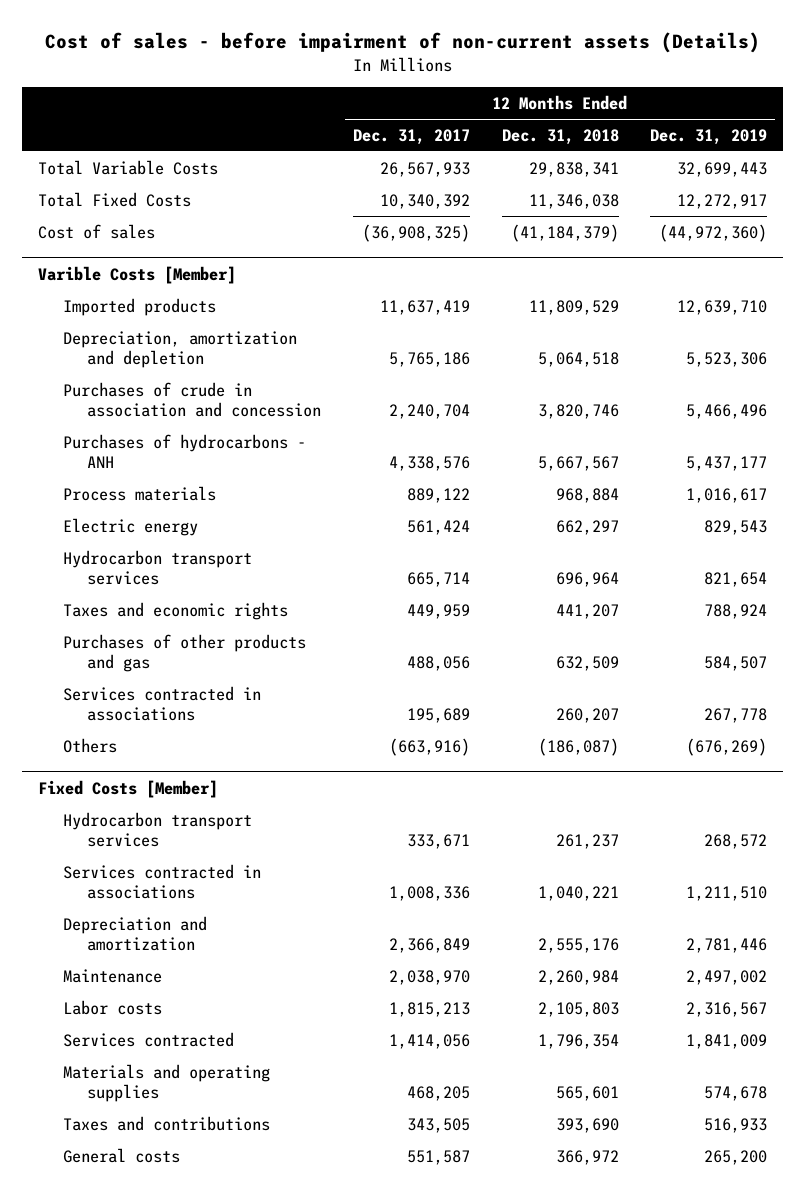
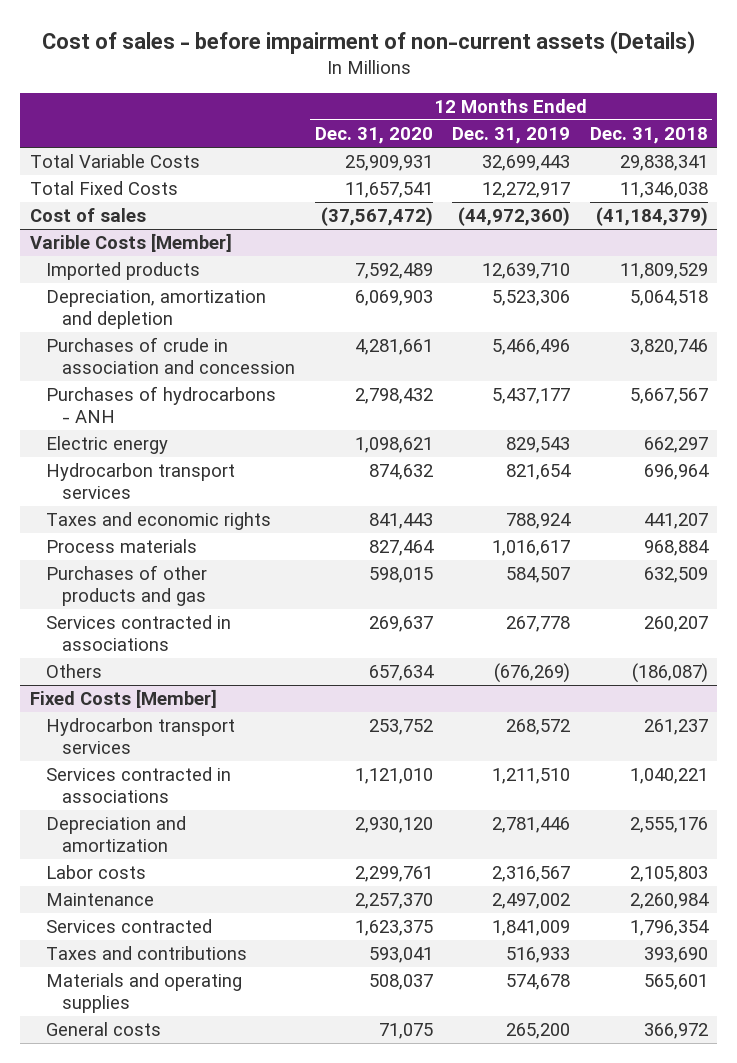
[352,128,470,145] Dec. 31, 2017 -> none
none -> [314,127,433,145] Dec. 31, 2020
[62,485,216,501] Process materials -> [46,539,198,554] Process materials
[62,968,162,983] Maintenance -> [46,893,155,907] Maintenance
[62,1063,270,1102] Materials and operating supplies -> [46,973,243,1014] Materials and operating supplies

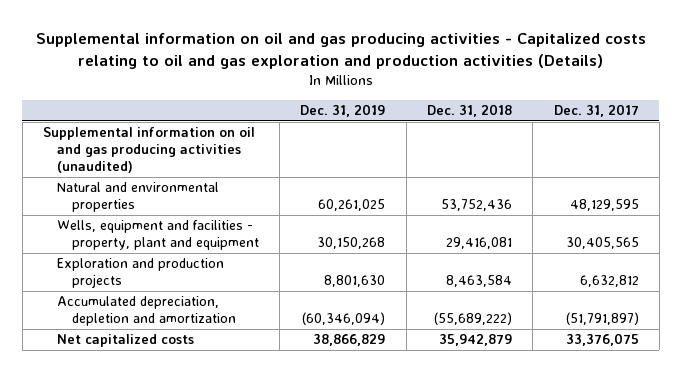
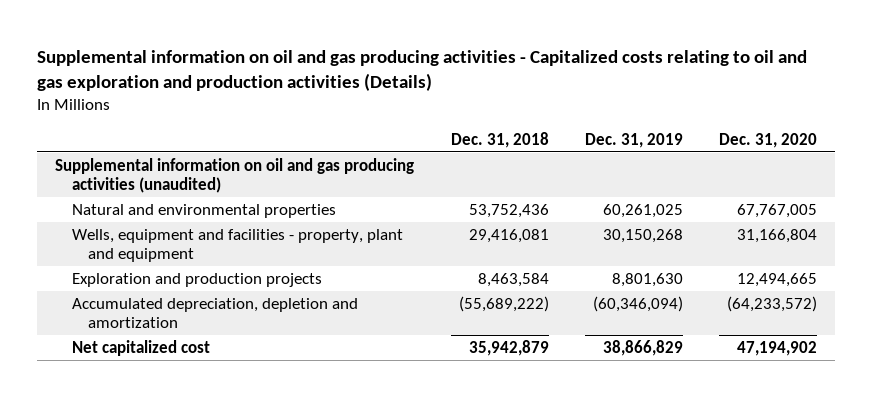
[553,103,639,117] Dec. 31, 2017 -> none
none -> [718,132,817,148] Dec. 31, 2020
[57,334,195,348] Net capitalized costs -> [71,339,210,356] Net capitalized cost

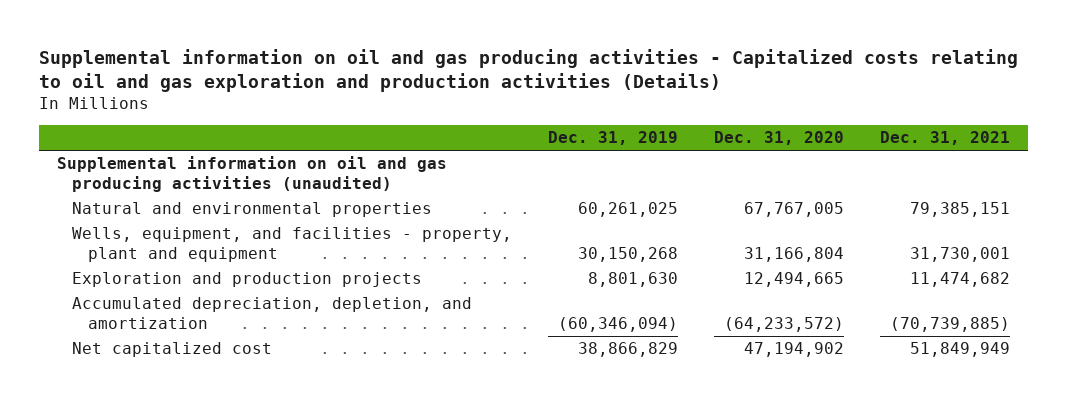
[450,131,549,148] Dec. 31, 2018 -> none
none -> [879,131,1010,146] Dec. 31, 2021
[71,228,403,263] Wells, equipment and facilities - property, plant and equipment -> [72,227,513,263] Wells, equipment, and facilities - property, plant and equipment
[71,297,358,329] Accumulated depreciation, depletion and amortization -> [72,297,473,330] Accumulated depreciation, depletion, and amortization

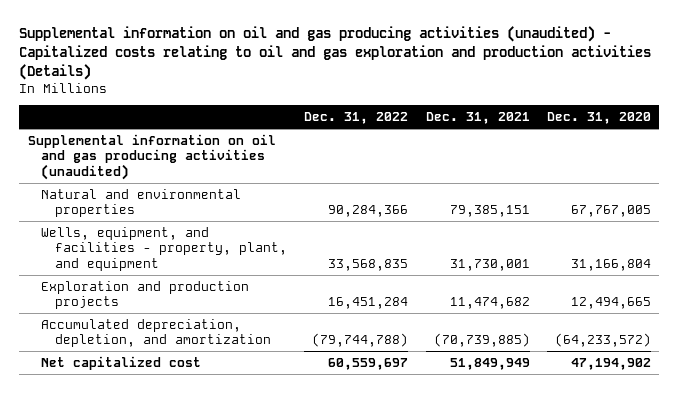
[39,48,1019,92] Supplemental information on oil and gas producing activities - Capitalized costs relating to oil and gas exploration and production activities (Details) -> [18,26,651,81] Supplemental information on oil and gas producing activities (unaudited) - Capitalized costs relating to oil and gas exploration and production activities (Details)
[548,131,679,146] Dec. 31, 2019 -> none
none -> [304,112,409,125] Dec. 31, 2022
[72,227,513,263] Wells, equipment, and facilities - property, plant and equipment -> [41,226,288,272] Wells, equipment, and facilities - property, plant, and equipment

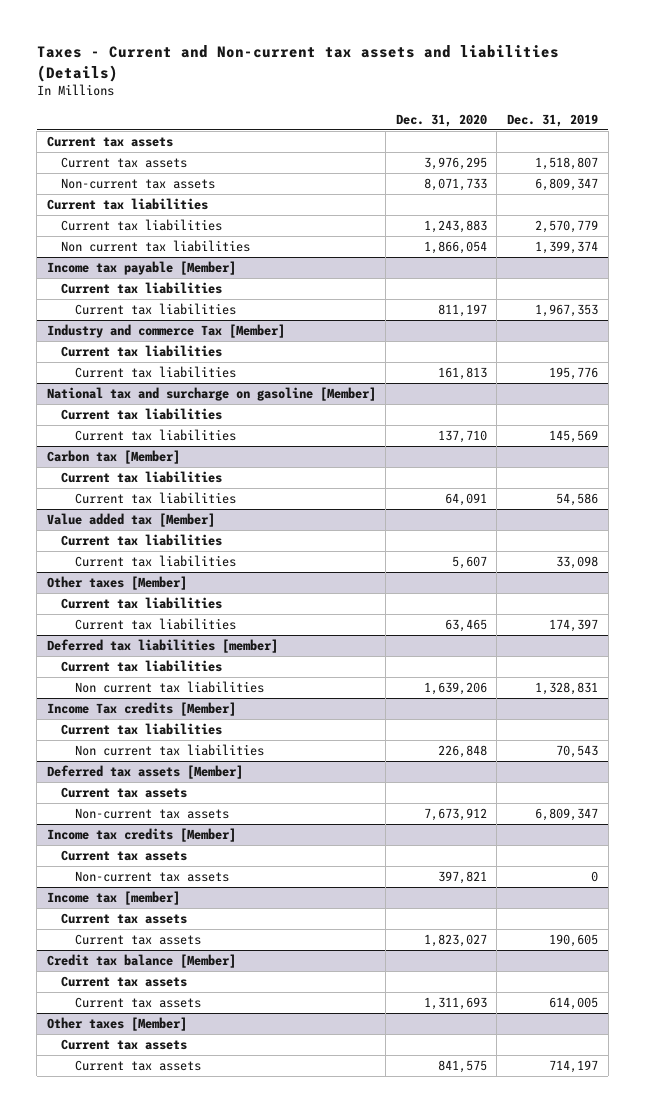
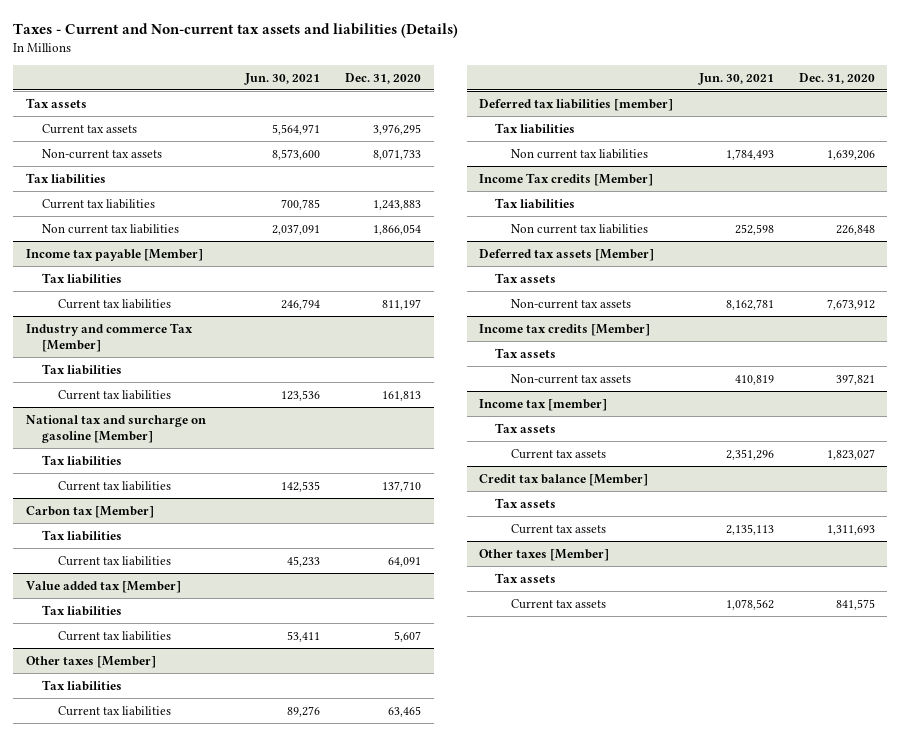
[507,113,599,127] Dec. 31, 2019 -> none
none -> [244,72,321,85] Jun. 30, 2021
[46,136,173,148] Current tax assets -> [26,97,88,108] Tax assets
[46,198,208,211] Current tax liabilities -> [26,172,107,184] Tax liabilities
[60,282,222,295] Current tax liabilities -> [41,272,122,284] Tax liabilities
[60,345,222,358] Current tax liabilities -> [41,363,122,375] Tax liabilities
[60,408,222,421] Current tax liabilities -> [41,454,122,466] Tax liabilities
[60,471,222,484] Current tax liabilities -> [41,529,122,541] Tax liabilities
[60,534,222,547] Current tax liabilities -> [41,604,122,616] Tax liabilities
[60,597,222,610] Current tax liabilities -> [41,679,122,691] Tax liabilities
[60,660,222,673] Current tax liabilities -> [495,122,576,134] Tax liabilities
[60,723,222,736] Current tax liabilities -> [495,197,576,209] Tax liabilities
[60,787,187,799] Current tax assets -> [495,272,557,283] Tax assets
[60,850,187,862] Current tax assets -> [495,347,557,358] Tax assets
[60,913,187,925] Current tax assets -> [495,422,557,433] Tax assets
[60,976,187,988] Current tax assets -> [495,497,557,508] Tax assets
[60,1039,187,1051] Current tax assets -> [495,572,557,583] Tax assets

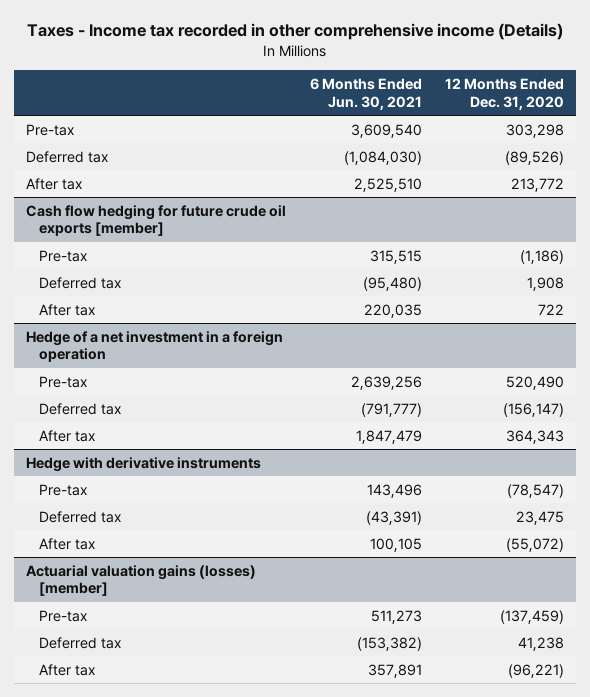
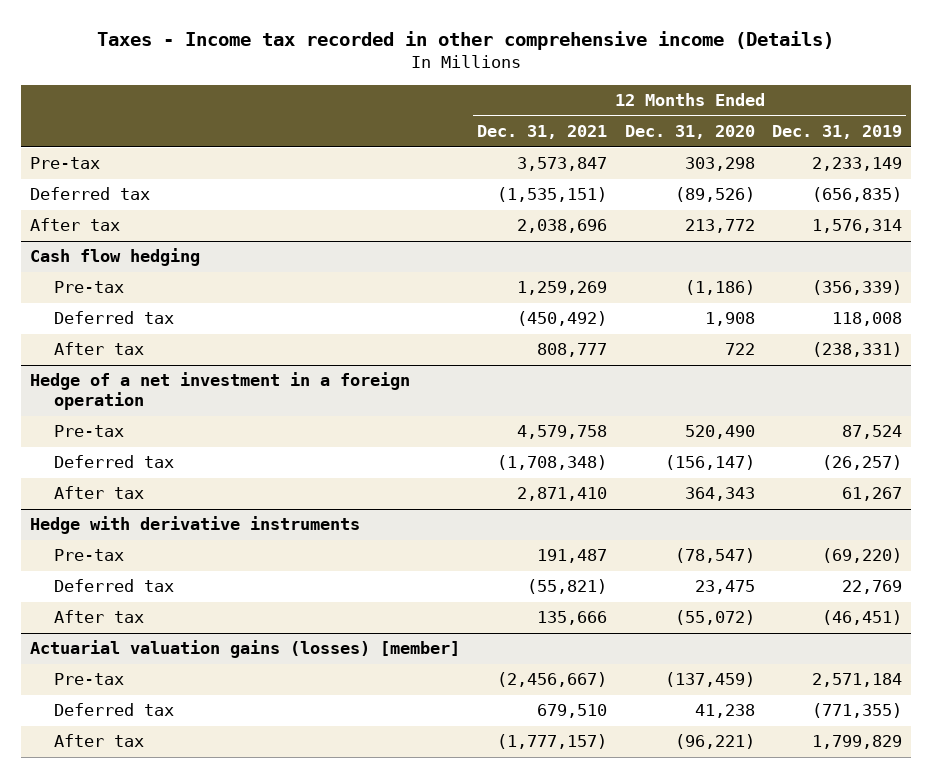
[309,77,422,110] 6 Months Ended Jun. 30, 2021 -> none
none -> [477,125,608,140] Dec. 31, 2021
none -> [772,125,903,140] Dec. 31, 2019
[25,204,286,237] Cash flow hedging for future crude oil exports [member] -> [29,248,200,267] Cash flow hedging

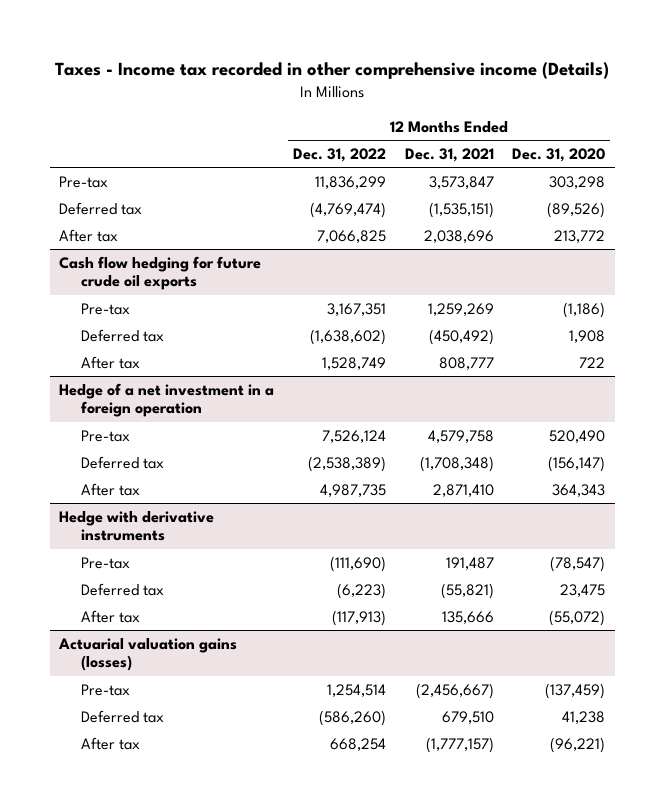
[772,125,903,140] Dec. 31, 2019 -> none
none -> [293,148,387,163] Dec. 31, 2022
[29,248,200,267] Cash flow hedging -> [59,255,262,291] Cash flow hedging for future crude oil exports
[29,640,460,659] Actuarial valuation gains (losses) [member] -> [58,637,238,672] Actuarial valuation gains (losses)

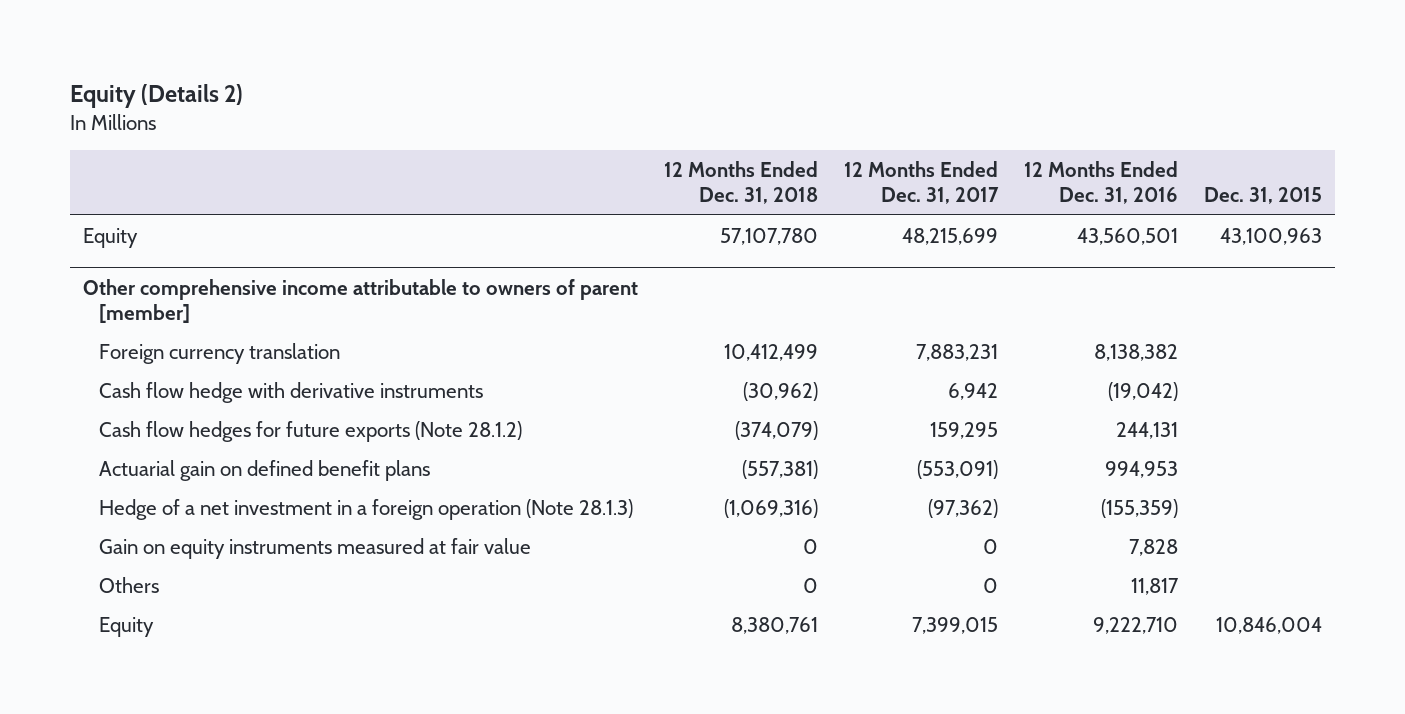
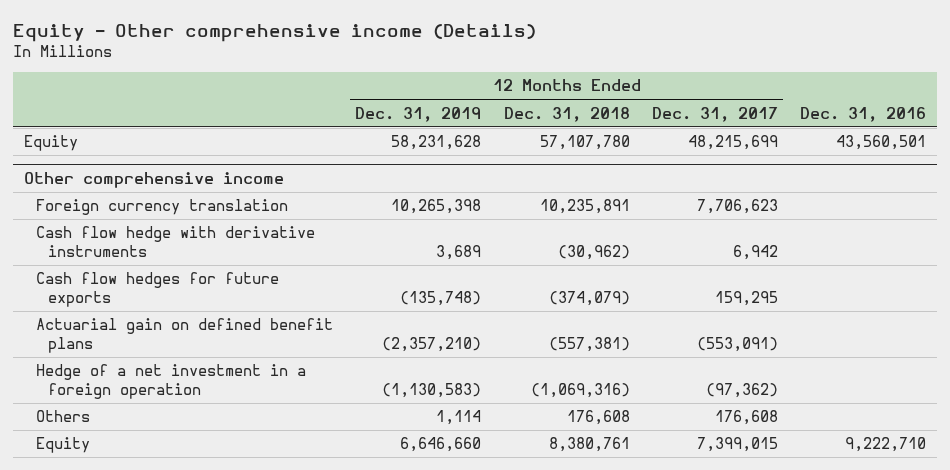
[69,83,243,108] Equity (Details 2) -> [13,23,537,42] Equity - Other comprehensive income (Details)
[1023,161,1178,205] 12 Months Ended Dec. 31, 2016 -> none
[1203,187,1322,205] Dec. 31, 2015 -> none
none -> [355,106,482,122] Dec. 31, 2019
none -> [799,106,926,122] Dec. 31, 2016
[82,278,638,323] Other comprehensive income attributable to owners of parent [member] -> [24,171,285,188] Other comprehensive income
[723,343,818,361] 10,412,499 -> [539,199,630,215] 10,235,891
[915,343,998,361] 7,883,231 -> [696,199,778,215] 7,706,623
[99,420,523,442] Cash flow hedges for future exports (Note 28.1.2) -> [36,272,280,307] Cash flow hedges for future exports
[99,537,532,559] Gain on equity instruments measured at fair value -> none
[99,498,634,520] Hedge of a net investment in a foreign operation (Note 28.1.3) -> [36,364,307,399] Hedge of a net investment in a foreign operation
[802,577,818,593] 0 -> [566,410,630,426] 176,608
[982,577,998,593] 0 -> [714,410,778,426] 176,608

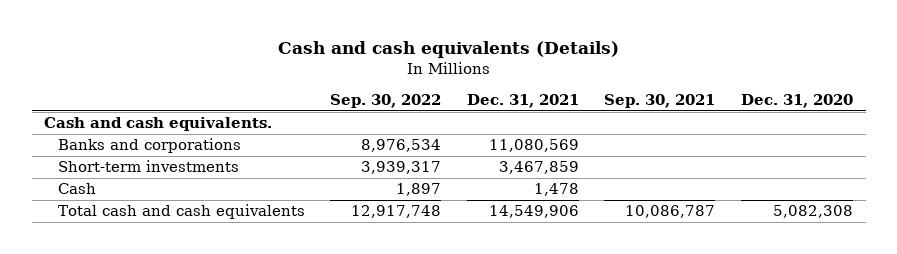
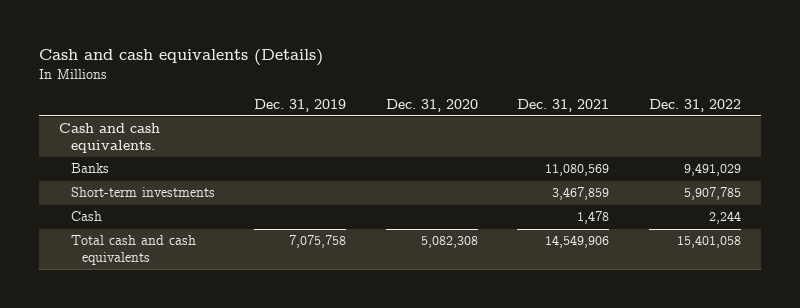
[330,94,442,109] Sep. 30, 2022 -> none
[604,94,716,109] Sep. 30, 2021 -> none
none -> [254,98,347,112] Dec. 31, 2019
none -> [648,98,741,112] Dec. 31, 2022
[57,138,241,154] Banks and corporations -> [70,163,109,174] Banks

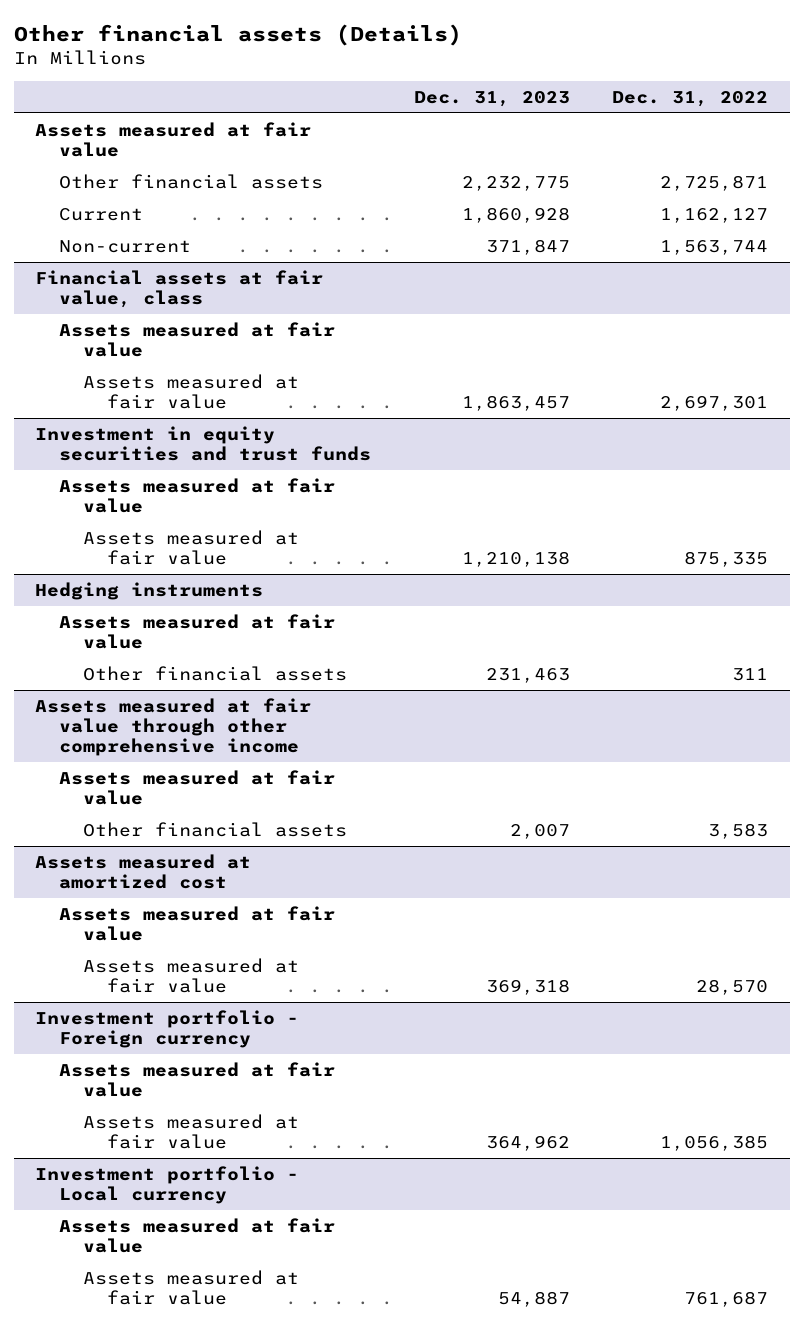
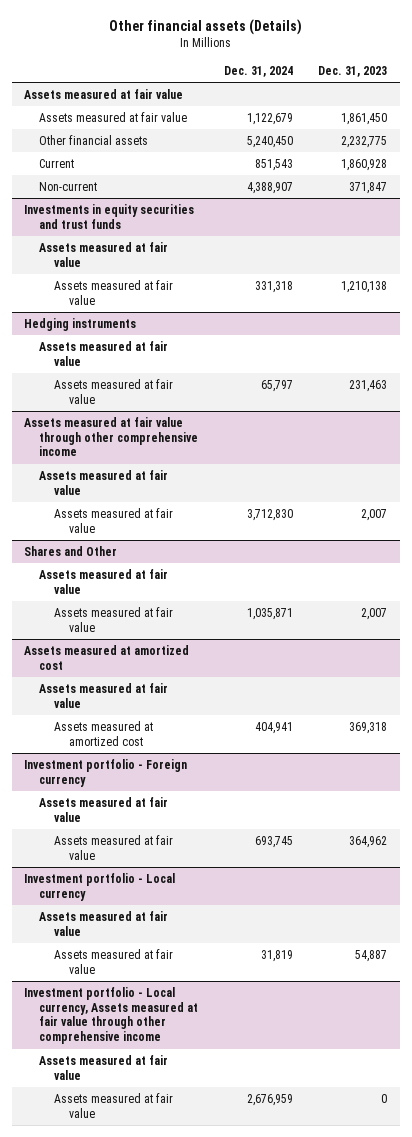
[612,90,769,107] Dec. 31, 2022 -> none
none -> [223,66,293,78] Dec. 31, 2024
none -> [39,111,188,122] Assets measured at fair value
[35,269,324,308] Financial assets at fair value, class -> none
[59,321,336,357] Assets measured at fair value -> none
[83,373,300,409] Assets measured at fair value -> none
[35,425,372,461] Investment in equity securities and trust funds -> [24,203,195,229] Investments in equity securities and trust funds
[83,665,348,681] Other financial assets -> [54,378,174,404] Assets measured at fair value
[83,821,348,837] Other financial assets -> none
none -> [54,507,174,533] Assets measured at fair value
none -> [24,545,118,556] Shares and Other
none -> [39,568,169,594] Assets measured at fair value
none -> [54,606,174,632] Assets measured at fair value
[83,957,300,993] Assets measured at fair value -> [54,720,154,746] Assets measured at amortized cost
none -> [24,986,199,1045] Investment portfolio - Local currency, Assets measured at fair value through other comprehensive income
none -> [39,1054,169,1080] Assets measured at fair value
none -> [54,1092,174,1118] Assets measured at fair value

